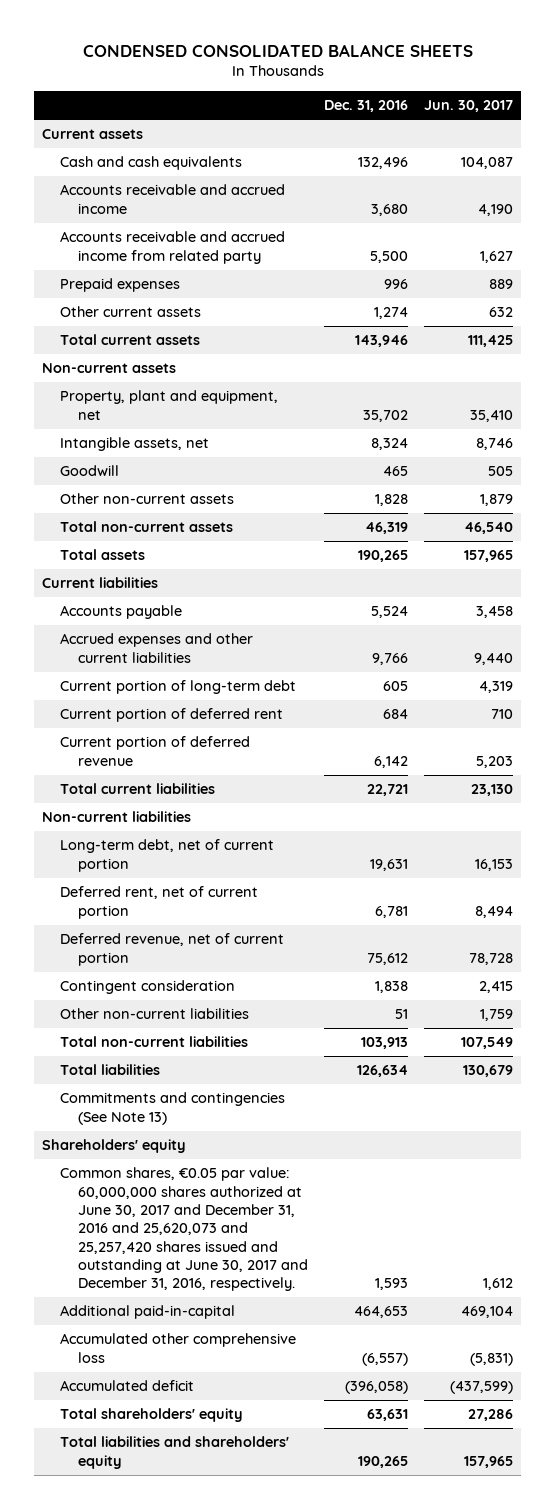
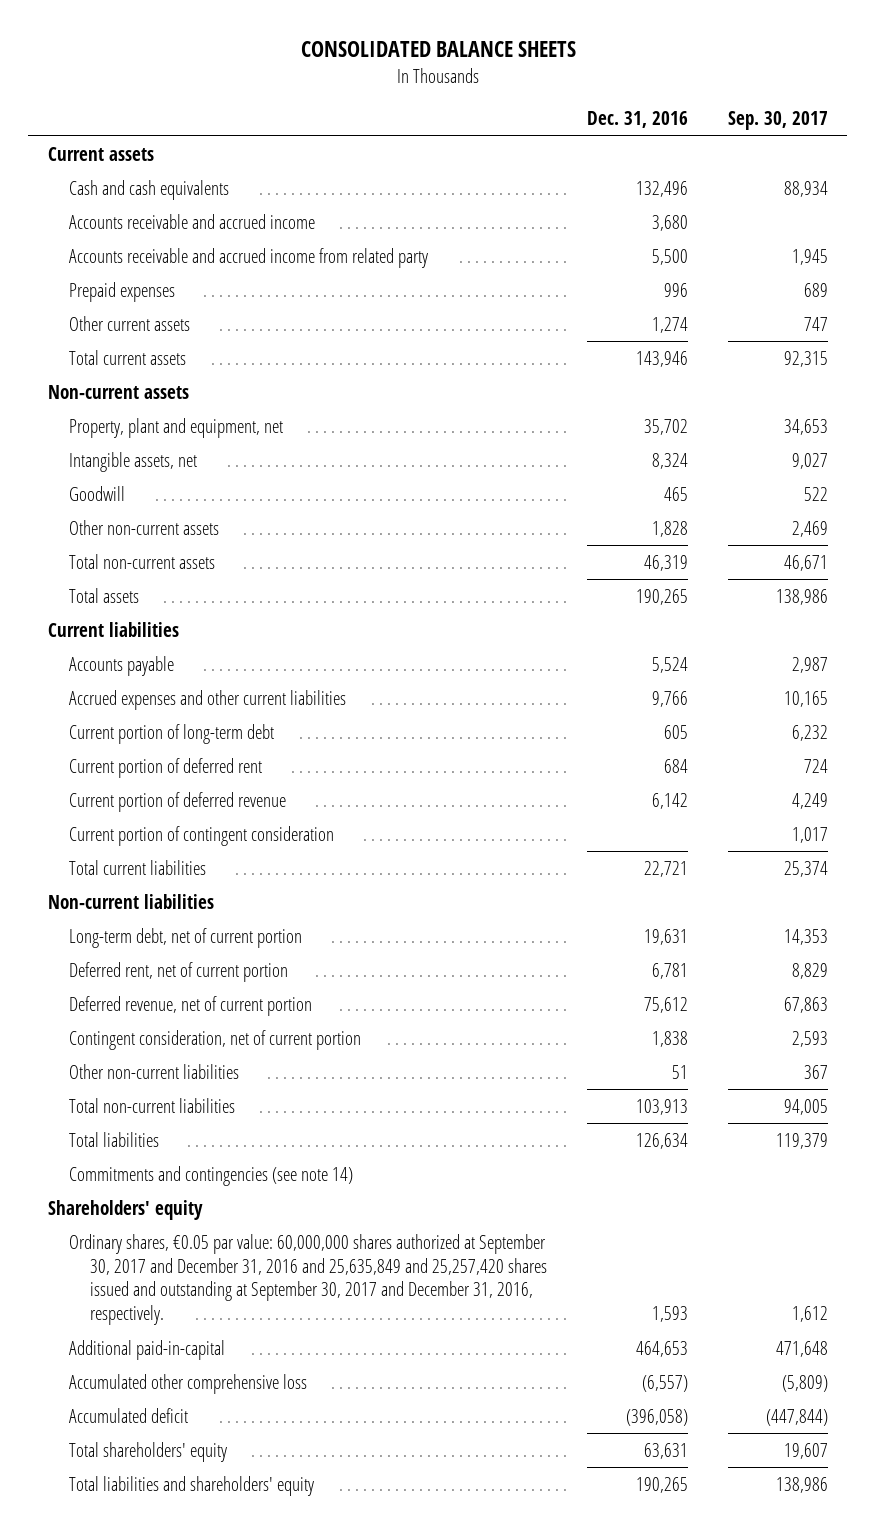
[82,43,473,57] CONDENSED CONSOLIDATED BALANCE SHEETS -> [300,41,576,58] CONSOLIDATED BALANCE SHEETS
[424,100,514,113] Jun. 30, 2017 -> none
none -> [727,111,828,131] Sep. 30, 2017
none -> [69,825,335,846] Current portion of contingent consideration
[59,980,235,995] Contingent consideration -> [69,1029,362,1050] Contingent consideration, net of current portion
[59,1092,285,1125] Commitments and contingencies (See Note 13) -> [69,1165,354,1186] Commitments and contingencies (see note 14)
[59,1167,309,1292] Common shares, €0.05 par value: 60,000,000 shares authorized at June 30, 2017 and December 31, 2016 and 25,620,073 and 25,257,420 shares issued and outstanding at June 30, 2017 and December 31, 2016, respectively. -> [69,1233,548,1325] Ordinary shares, €0.05 par value: 60,000,000 shares authorized at September 30, 2017 and December 31, 2016 and 25,635,849 and 25,257,420 shares issued and outstanding at September 30, 2017 and December 31, 2016, respectively.

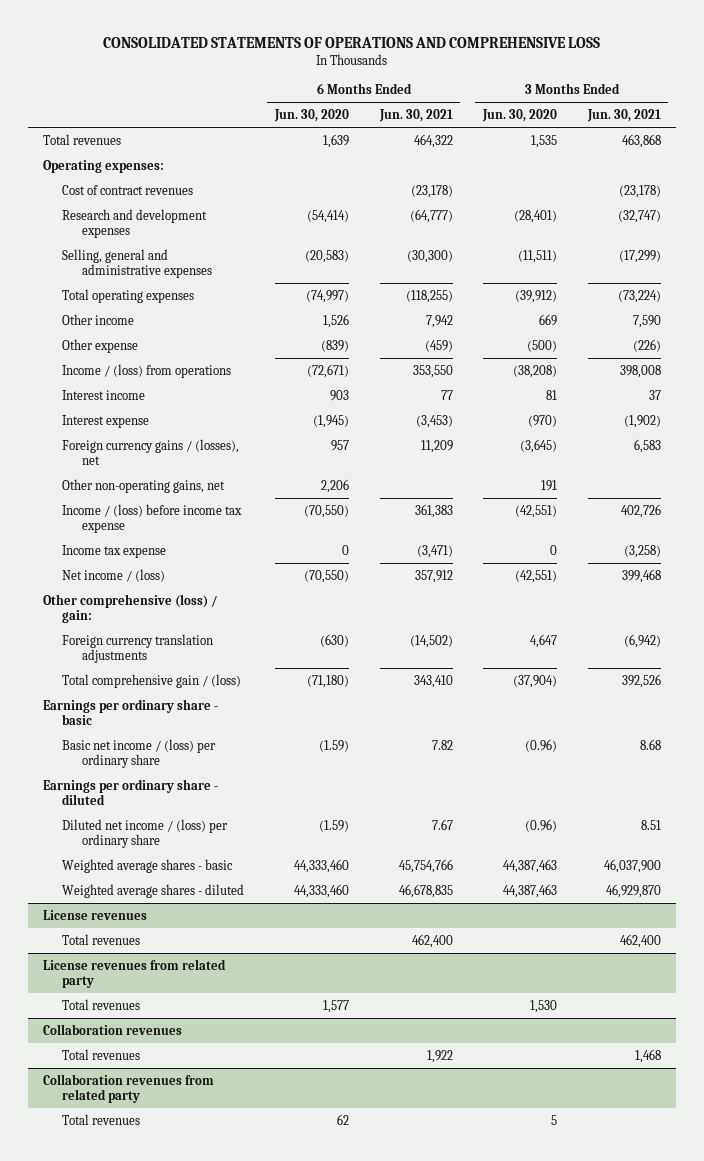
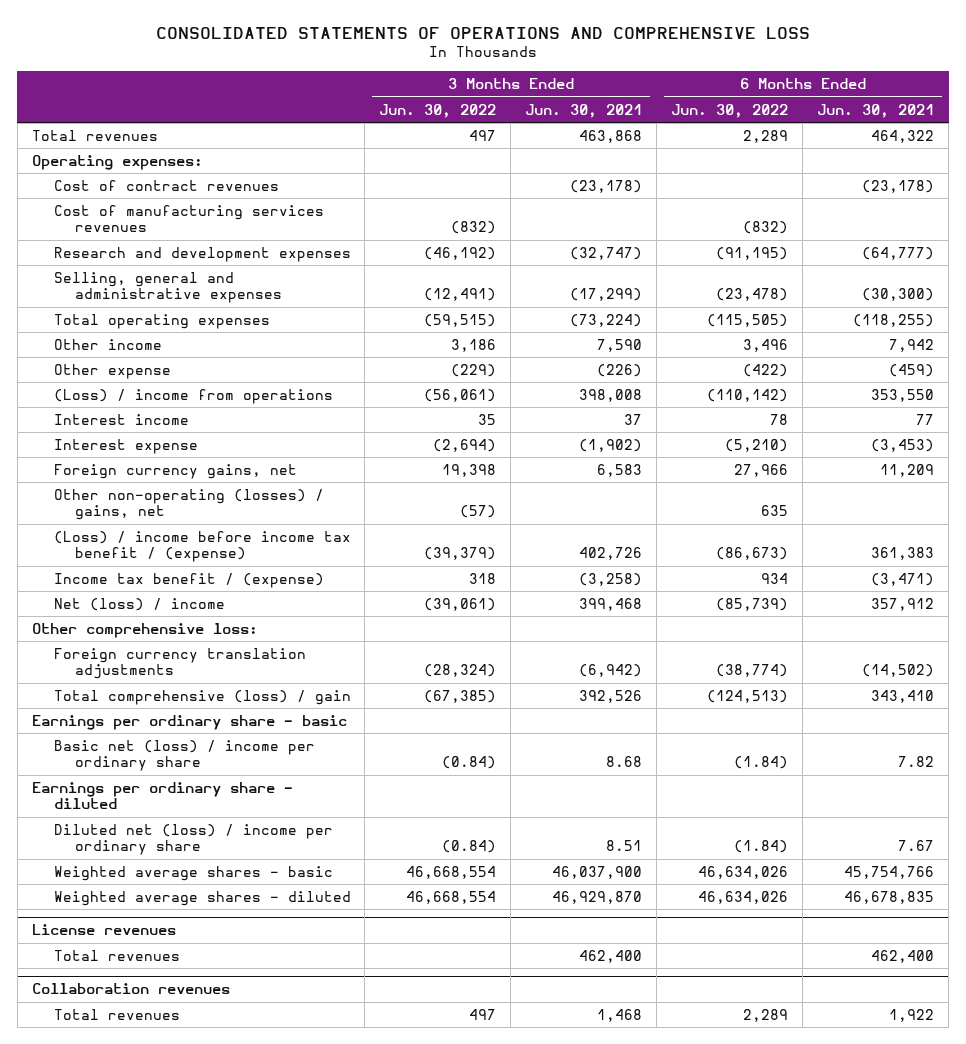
[273,109,349,123] Jun. 30, 2020 -> none
[482,109,558,123] Jun. 30, 2020 -> none
none -> [379,103,497,118] Jun. 30, 2022
none -> [671,103,789,118] Jun. 30, 2022
none -> [53,204,324,233] Cost of manufacturing services revenues
[62,363,232,378] Income / (loss) from operations -> [53,388,333,404] (Loss) / income from operations
[62,438,240,466] Foreign currency gains / (losses), net -> [53,463,297,479] Foreign currency gains, net
[62,478,226,493] Other non-operating gains, net -> [53,488,324,521] Other non-operating (losses) / gains, net
[62,503,243,534] Income / (loss) before income tax expense -> [53,530,351,563] (Loss) / income before income tax benefit / (expense)
[62,544,167,558] Income tax expense -> [53,572,324,588] Income tax benefit / (expense)
[62,568,166,582] Net income / (loss) -> [53,597,225,611] Net (loss) / income
[43,593,219,624] Other comprehensive (loss) / gain: -> [31,622,258,638] Other comprehensive loss:
[62,673,242,688] Total comprehensive gain / (loss) -> [53,689,351,705] Total comprehensive (loss) / gain
[62,738,217,769] Basic net income / (loss) per ordinary share -> [53,739,315,772] Basic net (loss) / income per ordinary share
[62,818,229,849] Diluted net income / (loss) per ordinary share -> [53,823,333,856] Diluted net (loss) / income per ordinary share
[43,958,227,989] License revenues from related party -> none
[62,998,141,1010] Total revenues -> none
[43,1073,215,1104] Collaboration revenues from related party -> none
[62,1113,141,1125] Total revenues -> none

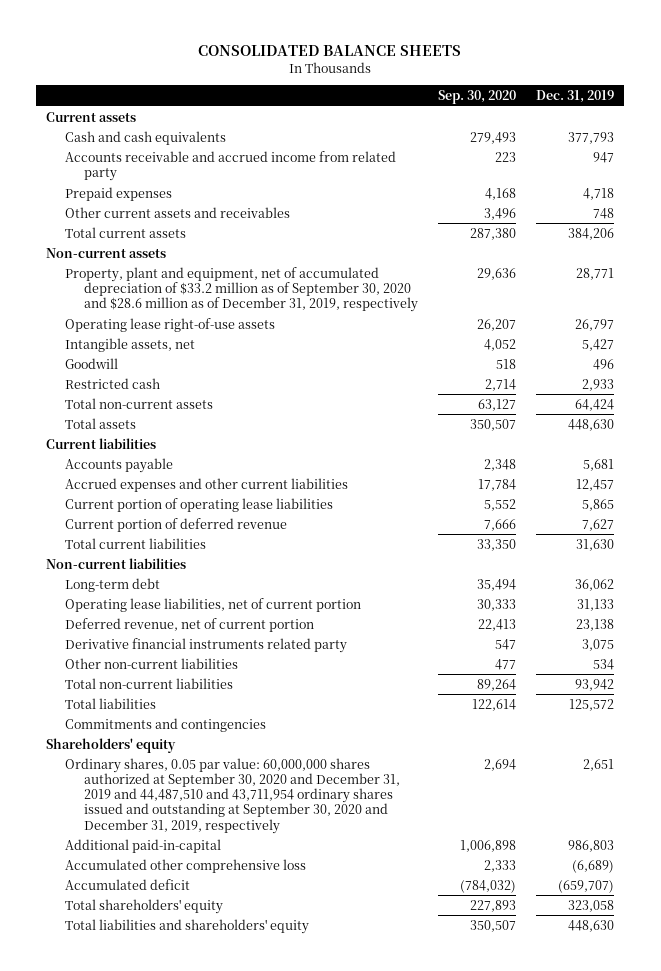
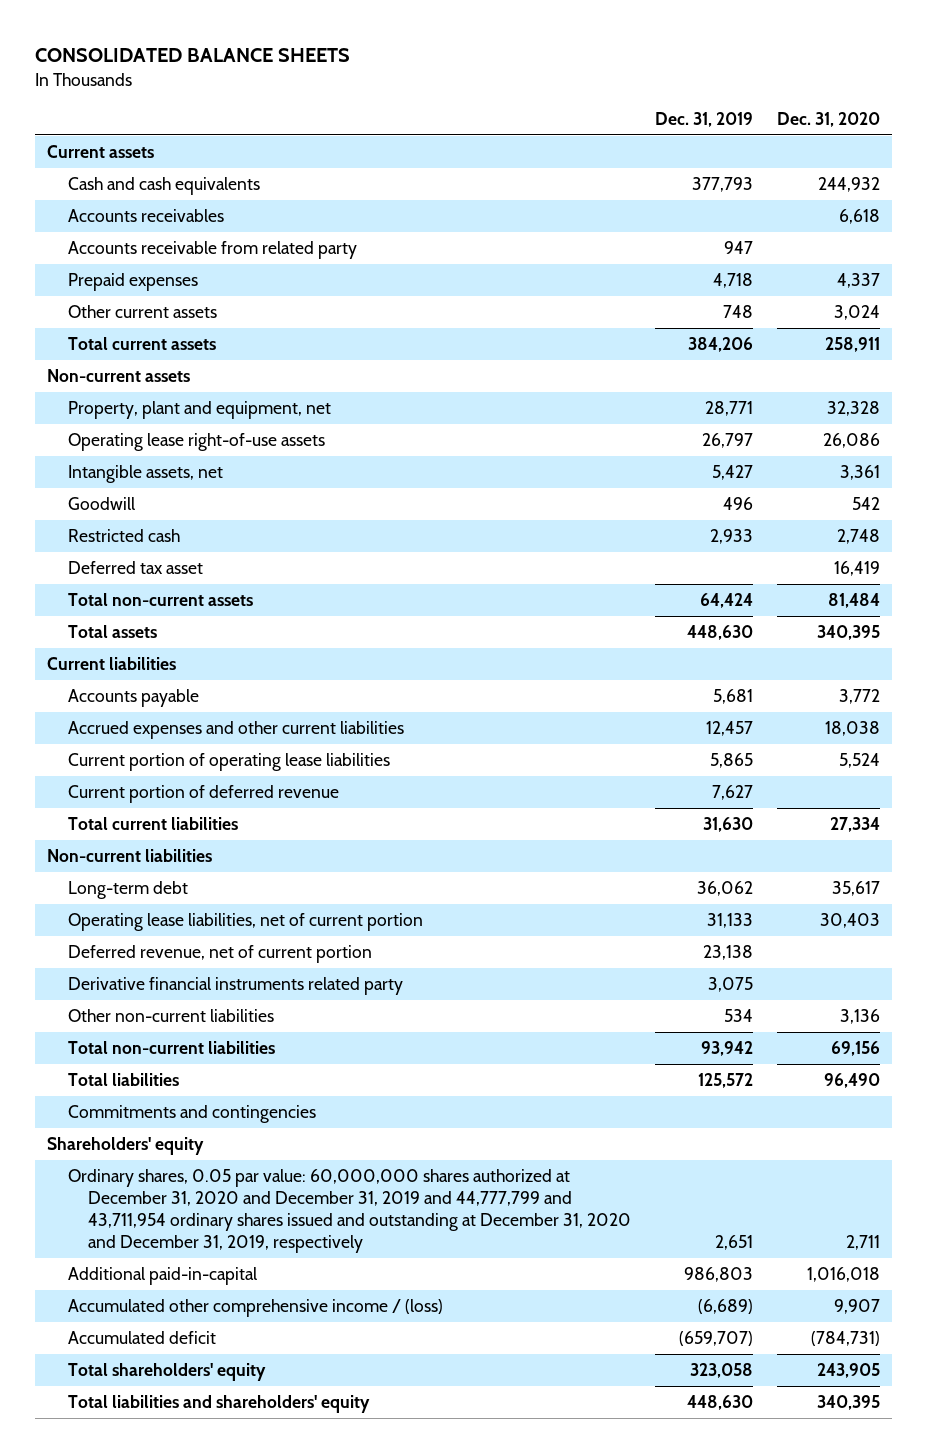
[438,90,517,105] Sep. 30, 2020 -> none
none -> [776,112,880,128] Dec. 31, 2020
none -> [67,208,224,222] Accounts receivables
[65,150,397,182] Accounts receivable and accrued income from related party -> [67,240,357,259] Accounts receivable from related party
[65,206,291,218] Other current assets and receivables -> [67,304,217,318] Other current assets
[65,266,419,313] Property, plant and equipment, net of accumulated depreciation of $33.2 million as of September 30, 2020 and $28.6 million as of December 31, 2019, respectively -> [67,400,331,419] Property, plant and equipment, net
none -> [67,560,203,574] Deferred tax asset
[65,757,401,834] Ordinary shares, 0.05 par value: 60,000,000 shares authorized at September 30, 2020 and December 31, 2019 and 44,487,510 and 43,711,954 ordinary shares issued and outstanding at September 30, 2020 and December 31, 2019, respectively -> [67,1168,632,1254] Ordinary shares, 0.05 par value: 60,000,000 shares authorized at December 31, 2020 and December 31, 2019 and 44,777,799 and 43,711,954 ordinary shares issued and outstanding at December 31, 2020 and December 31, 2019, respectively
[65,858,307,873] Accumulated other comprehensive loss -> [67,1298,443,1317] Accumulated other comprehensive income / (loss)

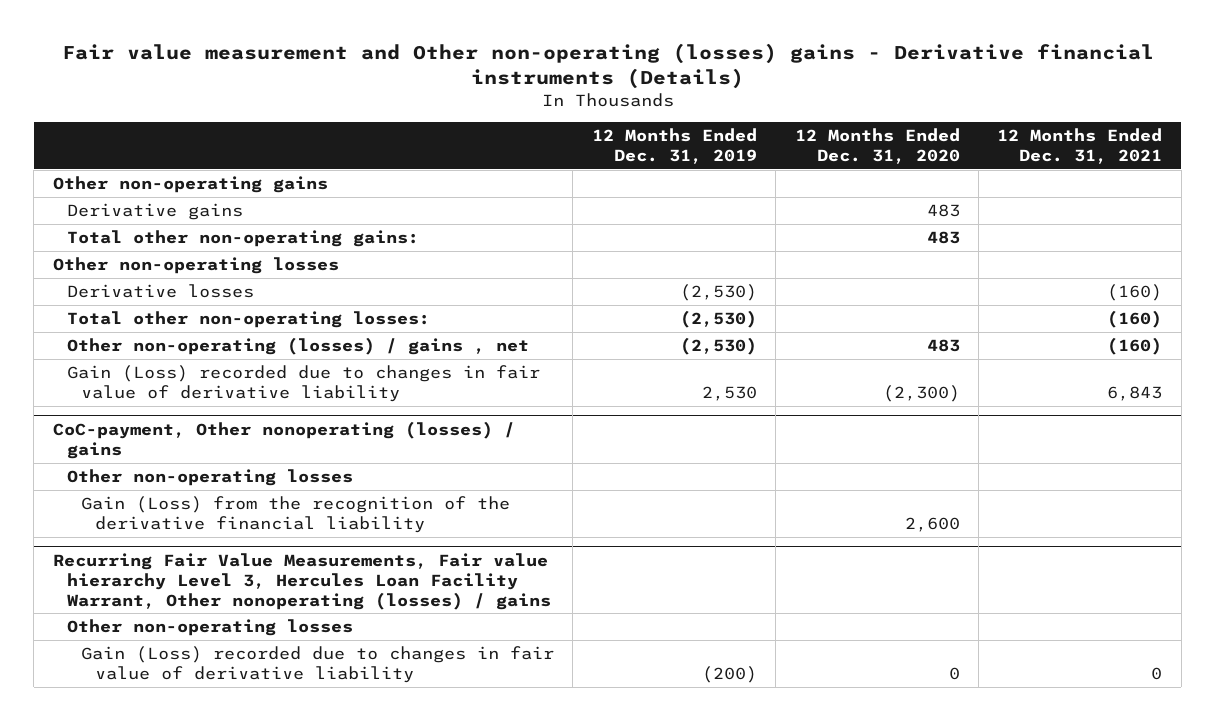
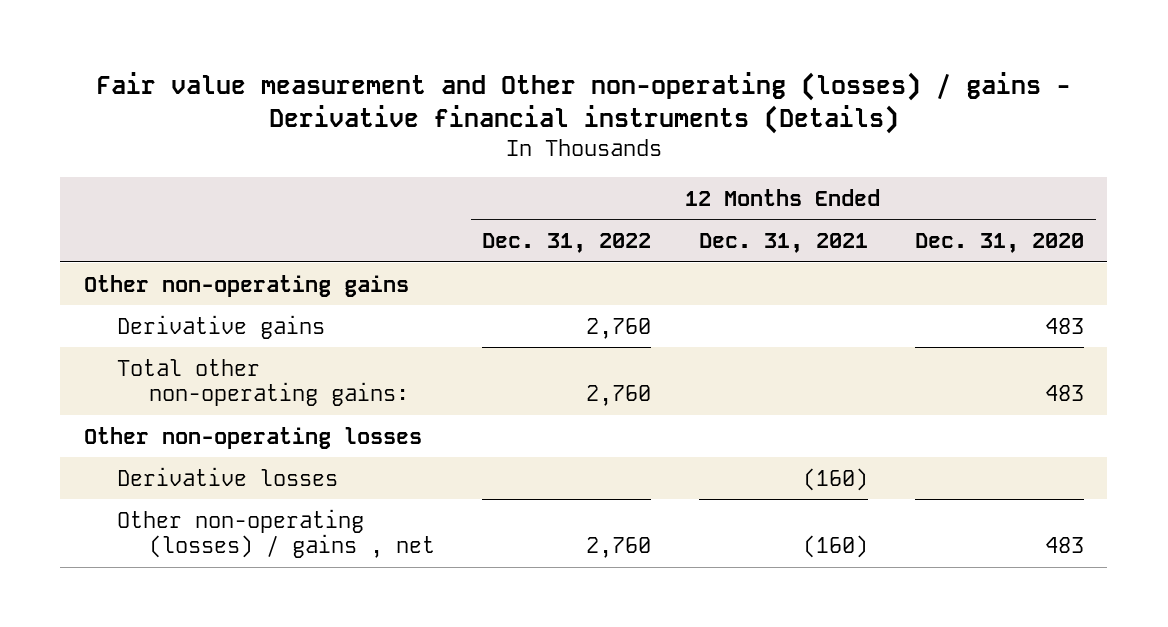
[61,42,1154,89] Fair value measurement and Other non-operating (losses) gains - Derivative financial instruments (Details) -> [95,71,1071,134] Fair value measurement and Other non-operating (losses) / gains - Derivative financial instruments (Details)
[591,128,757,165] 12 Months Ended Dec. 31, 2019 -> none
none -> [482,232,652,253] Dec. 31, 2022
[66,311,430,329] Total other non-operating losses: -> none
[66,365,540,402] Gain (Loss) recorded due to changes in fair value of derivative liability -> none
[52,421,515,459] CoC-payment, Other nonoperating (losses) / gains -> none
[66,469,353,487] Other non-operating losses -> none
[80,496,510,533] Gain (Loss) from the recognition of the derivative financial liability -> none
[52,553,551,610] Recurring Fair Value Measurements, Fair value hierarchy Level 3, Hercules Loan Facility Warrant, Other nonoperating (losses) / gains -> none
[66,619,353,637] Other non-operating losses -> none
[80,646,554,683] Gain (Loss) recorded due to changes in fair value of derivative liability -> none

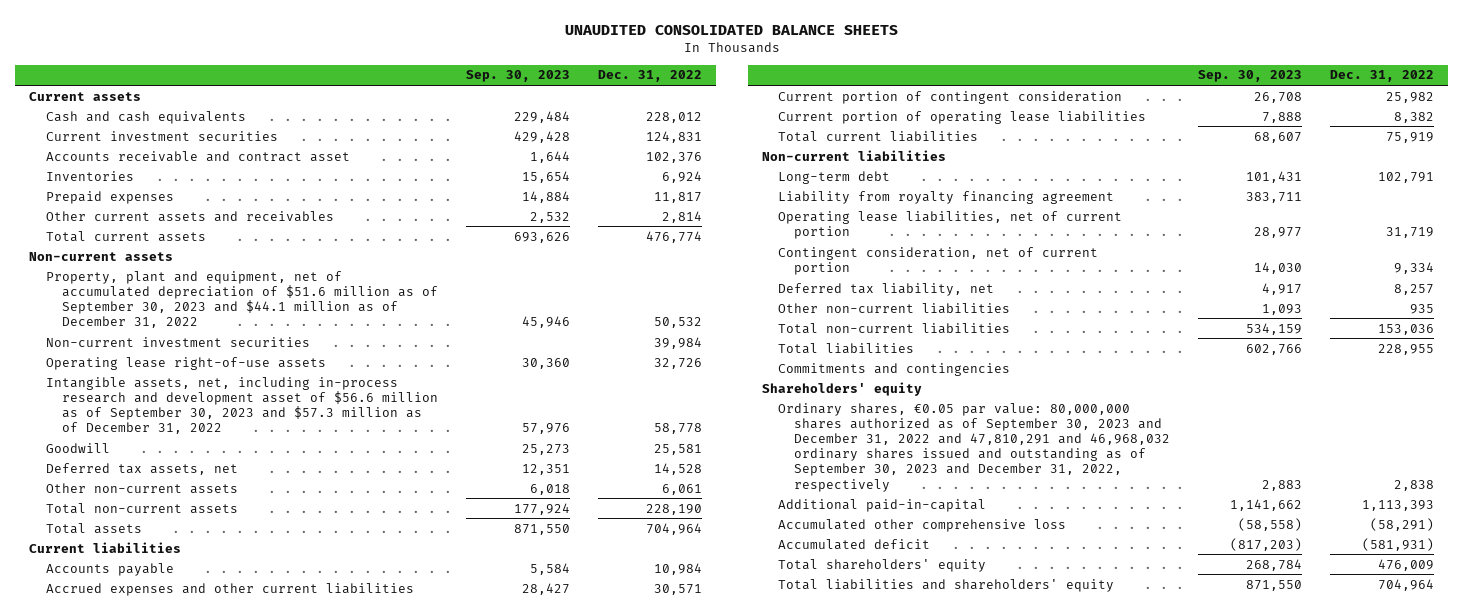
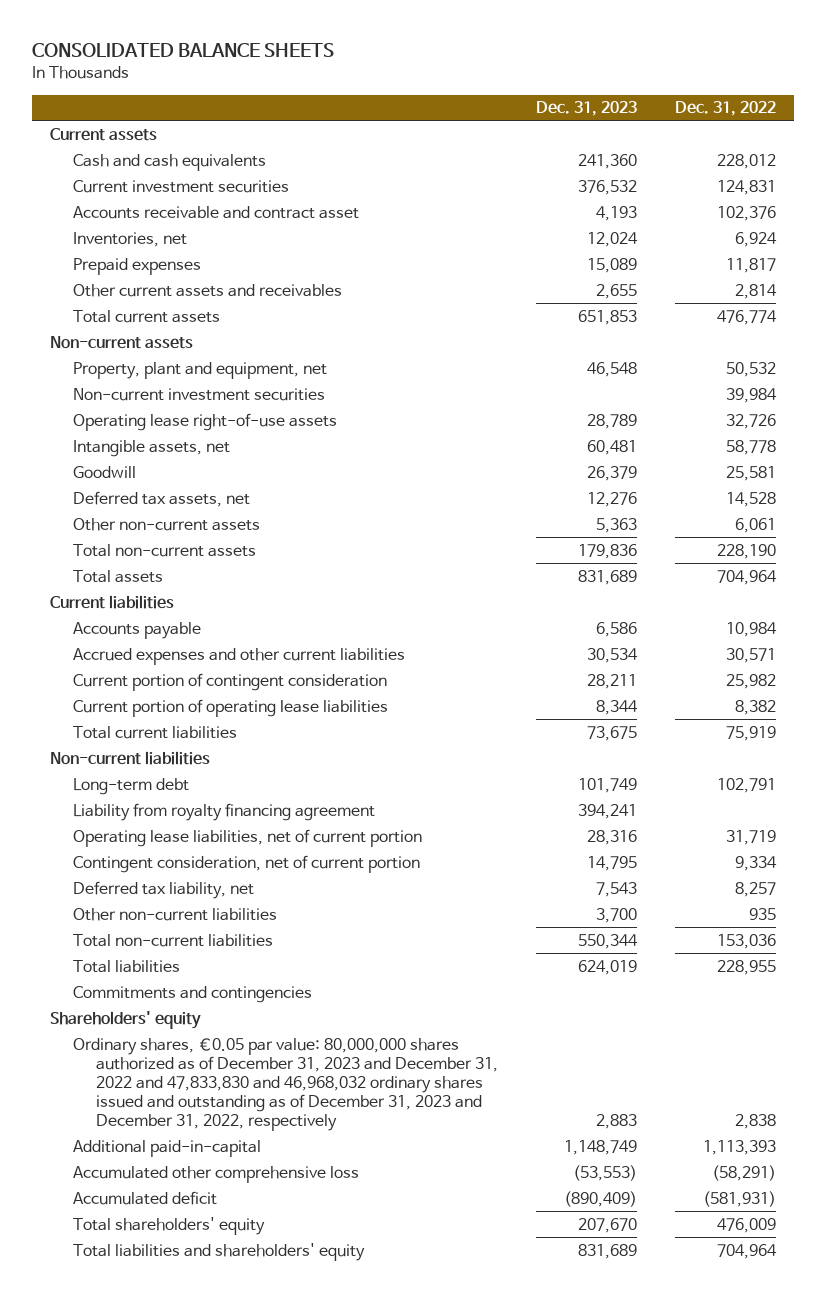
[564,24,898,35] UNAUDITED CONSOLIDATED BALANCE SHEETS -> [31,42,334,57] CONSOLIDATED BALANCE SHEETS
[465,70,570,83] Sep. 30, 2023 -> none
none -> [535,101,637,117] Dec. 31, 2023
[45,170,134,181] Inventories -> [73,231,188,247] Inventories, net
[45,270,438,329] Property, plant and equipment, net of accumulated depreciation of $51.6 million as of September 30, 2023 and $44.1 million as of December 31, 2022 -> [73,361,328,379] Property, plant and equipment, net
[45,376,438,435] Intangible assets, net, including in-process research and development asset of $56.6 million as of September 30, 2023 and $57.3 million as of December 31, 2022 -> [73,439,231,457] Intangible assets, net
[777,402,1171,492] Ordinary shares, €0.05 par value: 80,000,000 shares authorized as of September 30, 2023 and December 31, 2022 and 47,810,291 and 46,968,032 ordinary shares issued and outstanding as of September 30, 2023 and December 31, 2022, respectively -> [73,1037,499,1132] Ordinary shares, €0.05 par value: 80,000,000 shares authorized as of December 31, 2023 and December 31, 2022 and 47,833,830 and 46,968,032 ordinary shares issued and outstanding as of December 31, 2023 and December 31, 2022, respectively

